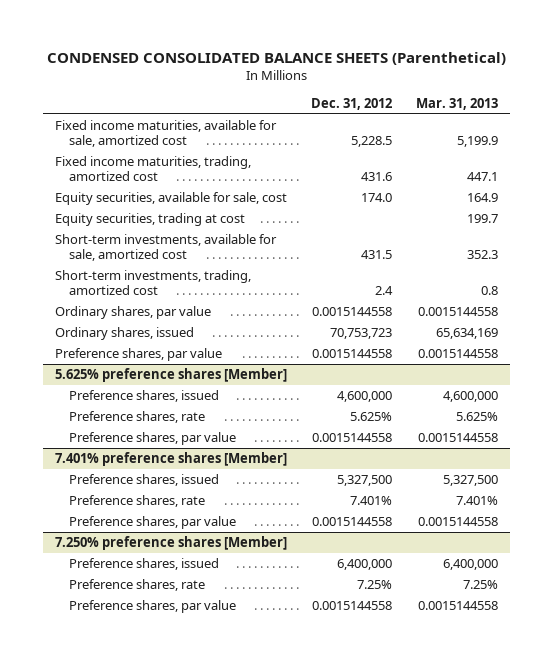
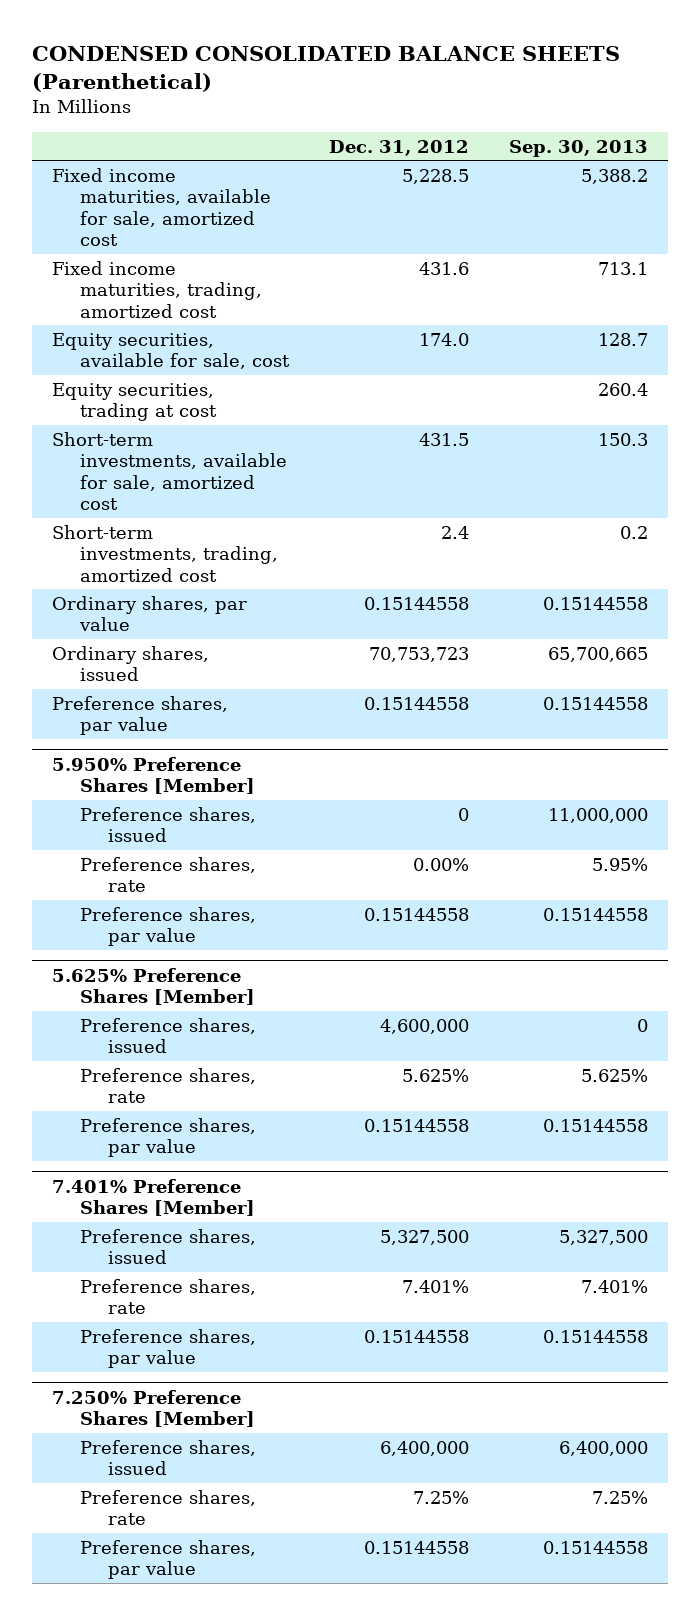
[416,98,499,111] Mar. 31, 2013 -> none
none -> [508,139,648,157] Sep. 30, 2013
[312,307,393,317] 0.0015144558 -> [364,596,470,610] 0.15144558
[312,349,393,359] 0.0015144558 -> [364,696,470,710] 0.15144558
none -> [52,756,256,795] 5.950% Preference Shares [Member]
none -> [80,806,257,843] Preference shares, issued
none -> [80,856,257,893] Preference shares, rate
none -> [80,906,257,947] Preference shares, par value
[54,368,287,383] 5.625% preference shares [Member] -> [52,967,256,1006] 5.625% Preference Shares [Member]
[312,433,393,443] 0.0015144558 -> [364,1118,470,1132] 0.15144558
[54,452,287,467] 7.401% preference shares [Member] -> [52,1178,256,1217] 7.401% Preference Shares [Member]
[312,517,393,527] 0.0015144558 -> [364,1329,470,1343] 0.15144558
[54,536,287,551] 7.250% preference shares [Member] -> [52,1389,256,1428] 7.250% Preference Shares [Member]
[312,601,393,611] 0.0015144558 -> [364,1540,470,1554] 0.15144558

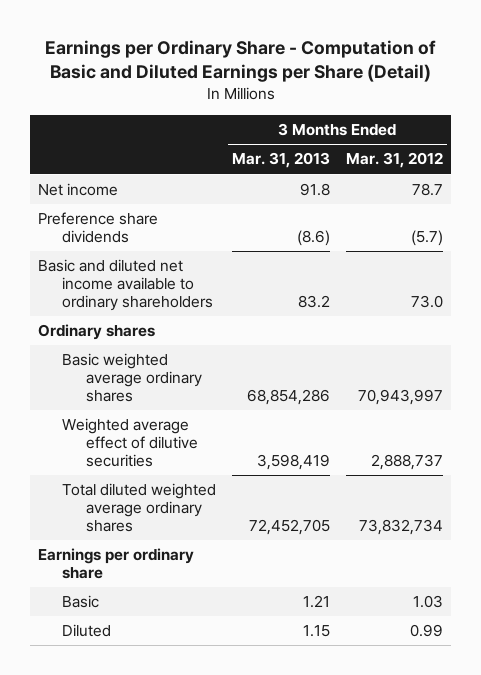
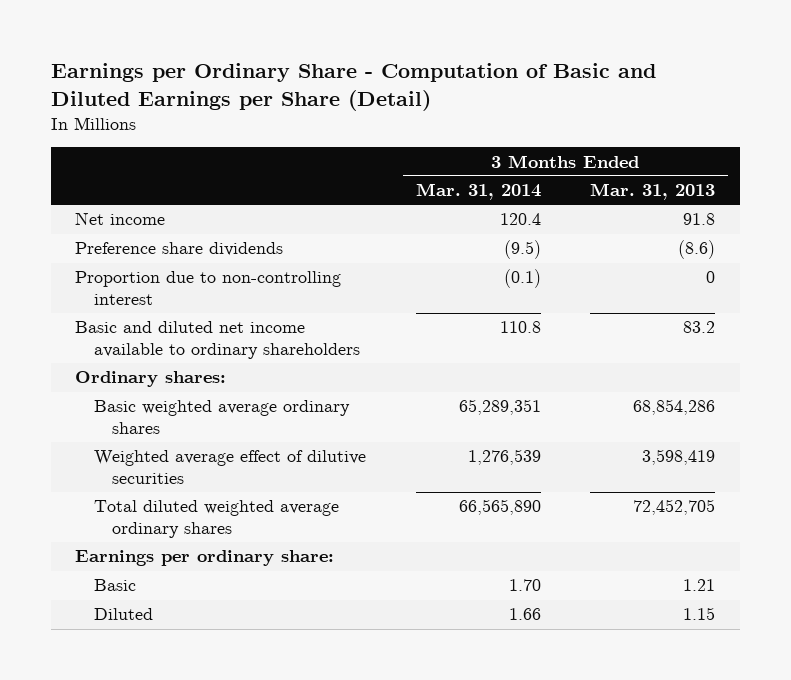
[345,152,443,169] Mar. 31, 2012 -> none
none -> [415,183,541,201] Mar. 31, 2014
none -> [75,271,342,305] Proportion due to non-controlling interest
[38,324,156,341] Ordinary shares -> [75,371,227,388] Ordinary shares:
[38,548,195,580] Earnings per ordinary share -> [75,550,335,567] Earnings per ordinary share:

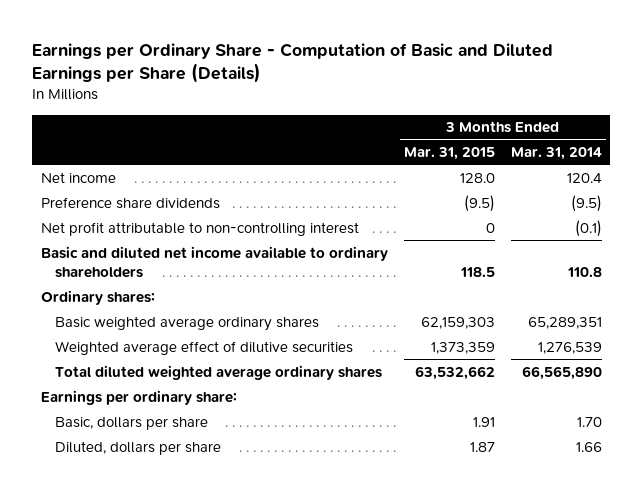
[50,63,656,111] Earnings per Ordinary Share - Computation of Basic and Diluted Earnings per Share (Detail) -> [32,42,554,84] Earnings per Ordinary Share - Computation of Basic and Diluted Earnings per Share (Details)
[590,183,716,201] Mar. 31, 2013 -> none
none -> [403,147,495,161] Mar. 31, 2015
[75,271,342,305] Proportion due to non-controlling interest -> [40,221,359,236] Net profit attributable to non-controlling interest
[93,579,136,592] Basic -> [54,416,208,430] Basic, dollars per share
[93,608,153,621] Diluted -> [54,440,221,455] Diluted, dollars per share

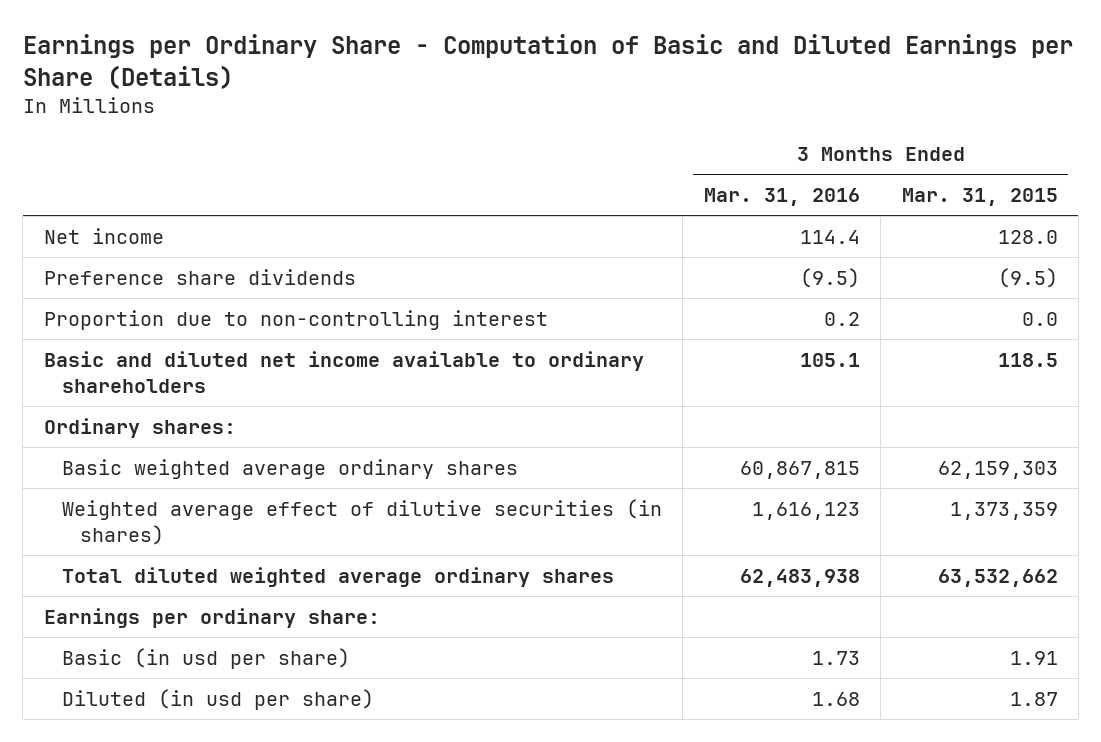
[510,147,602,161] Mar. 31, 2014 -> none
none -> [703,188,860,207] Mar. 31, 2016
[40,221,359,236] Net profit attributable to non-controlling interest -> [43,309,548,330] Proportion due to non-controlling interest
[485,222,495,233] 0 -> [1021,311,1058,326] 0.0
[54,340,353,355] Weighted average effect of dilutive securities -> [61,498,662,545] Weighted average effect of dilutive securities (in shares)
[54,416,208,430] Basic, dollars per share -> [61,647,350,669] Basic (in usd per share)
[54,440,221,455] Diluted, dollars per share -> [61,688,374,710] Diluted (in usd per share)

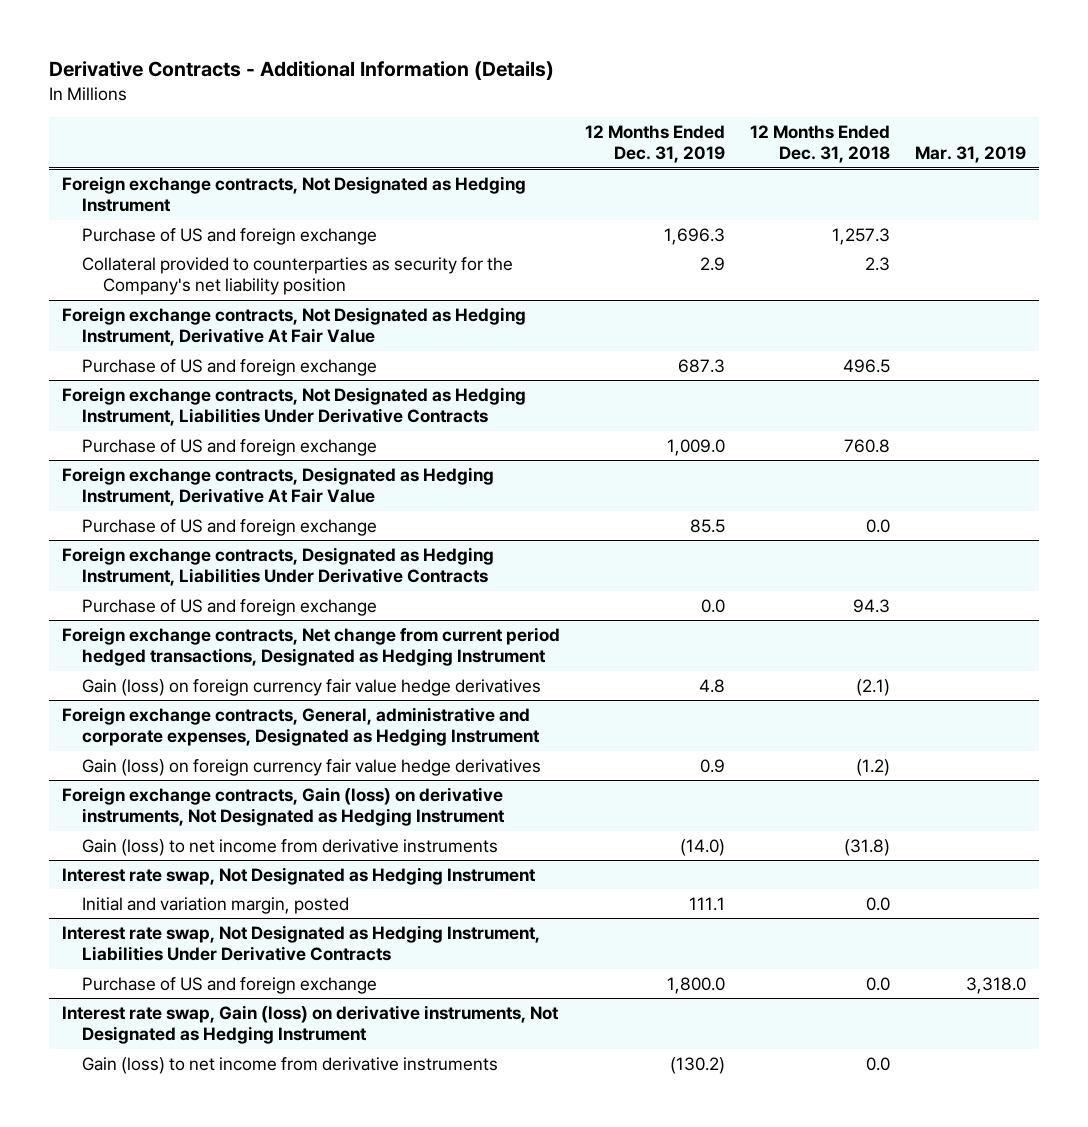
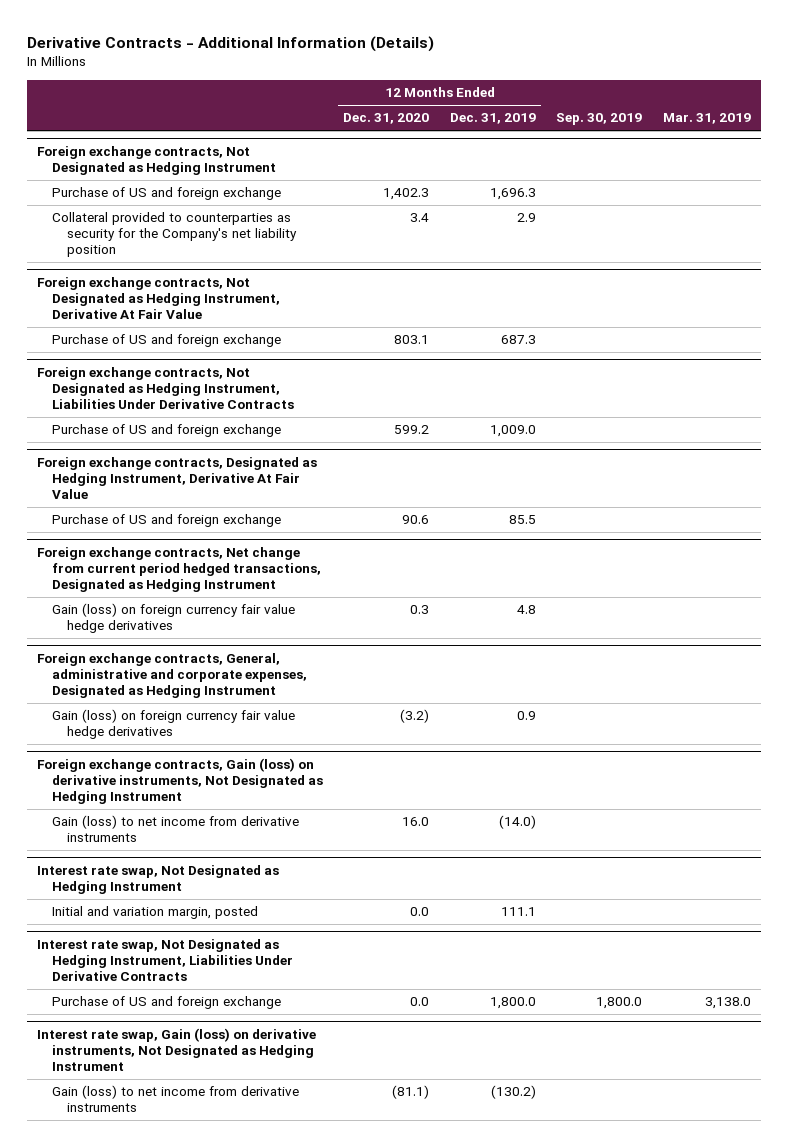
[750,124,891,164] 12 Months Ended Dec. 31, 2018 -> none
none -> [343,113,430,125] Dec. 31, 2020
none -> [556,113,643,126] Sep. 30, 2019
[61,546,494,587] Foreign exchange contracts, Designated as Hedging Instrument, Liabilities Under Derivative Contracts -> none
[82,598,378,616] Purchase of US and foreign exchange -> none
[966,976,1027,994] 3,318.0 -> [704,997,751,1010] 3,138.0

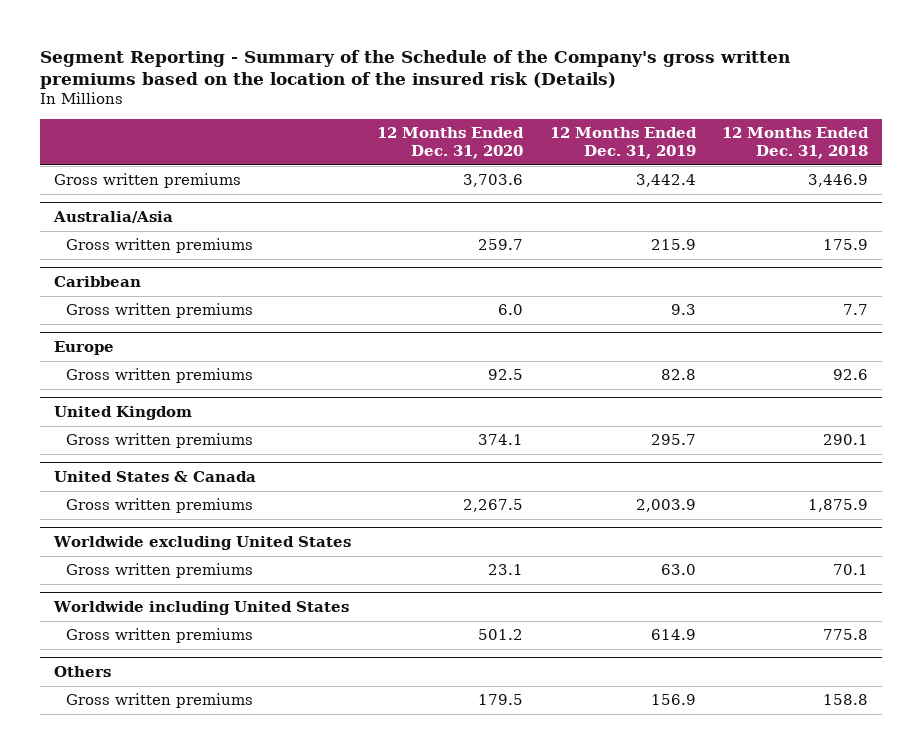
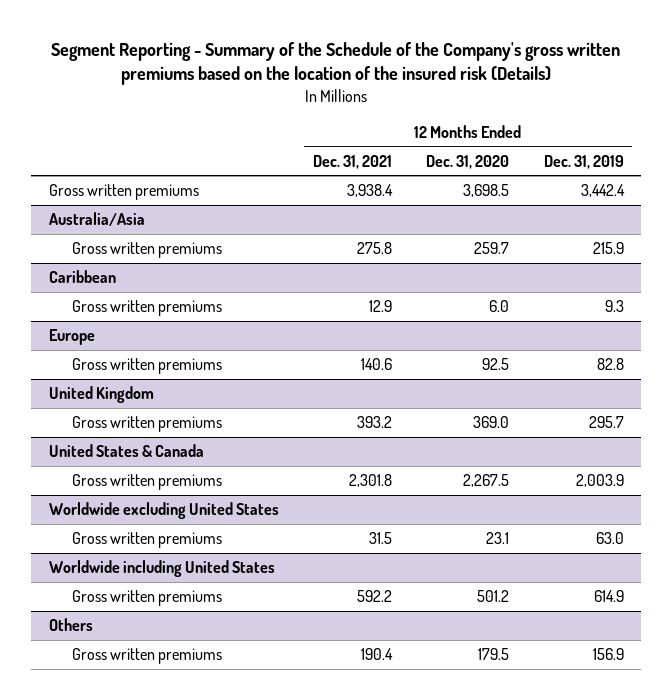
[722,127,870,159] 12 Months Ended Dec. 31, 2018 -> none
none -> [312,154,392,169] Dec. 31, 2021
[463,174,524,188] 3,703.6 -> [463,184,510,198] 3,698.5
[478,434,524,446] 374.1 -> [473,416,510,429] 369.0

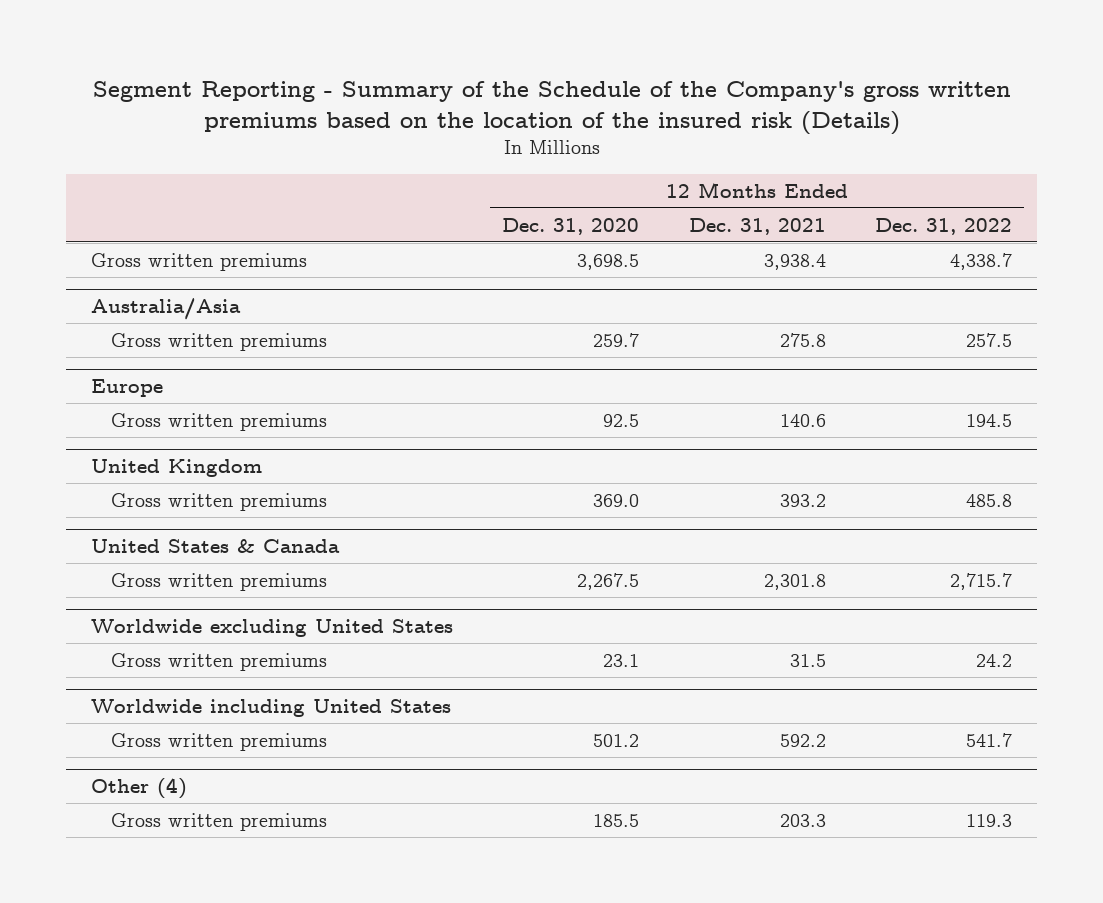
[543,154,624,169] Dec. 31, 2019 -> none
none -> [875,217,1013,235] Dec. 31, 2022
[48,270,116,284] Caribbean -> none
[71,300,222,317] Gross written premiums -> none
[48,618,93,632] Others -> [91,777,188,799] Other (4)
[360,648,393,661] 190.4 -> [779,813,826,827] 203.3
[478,648,510,661] 179.5 -> [593,813,640,827] 185.5

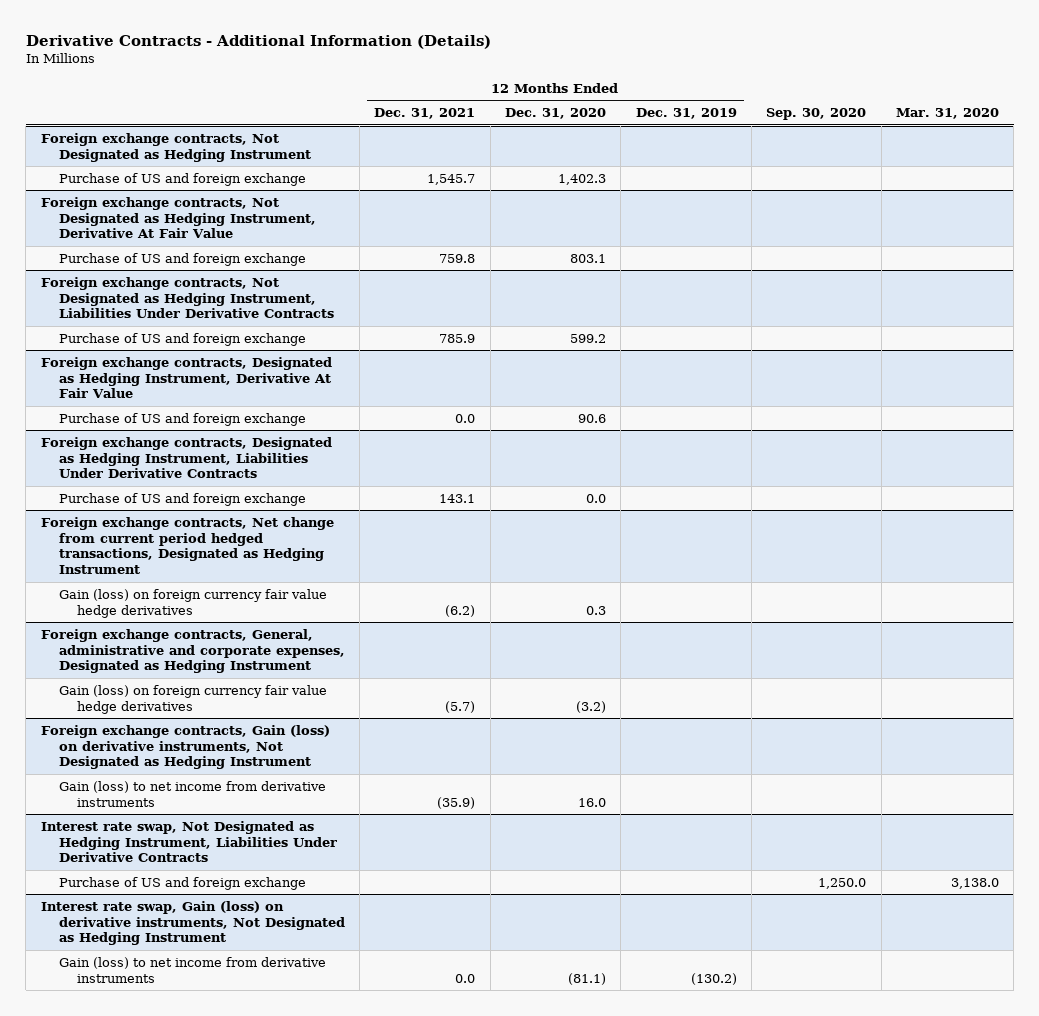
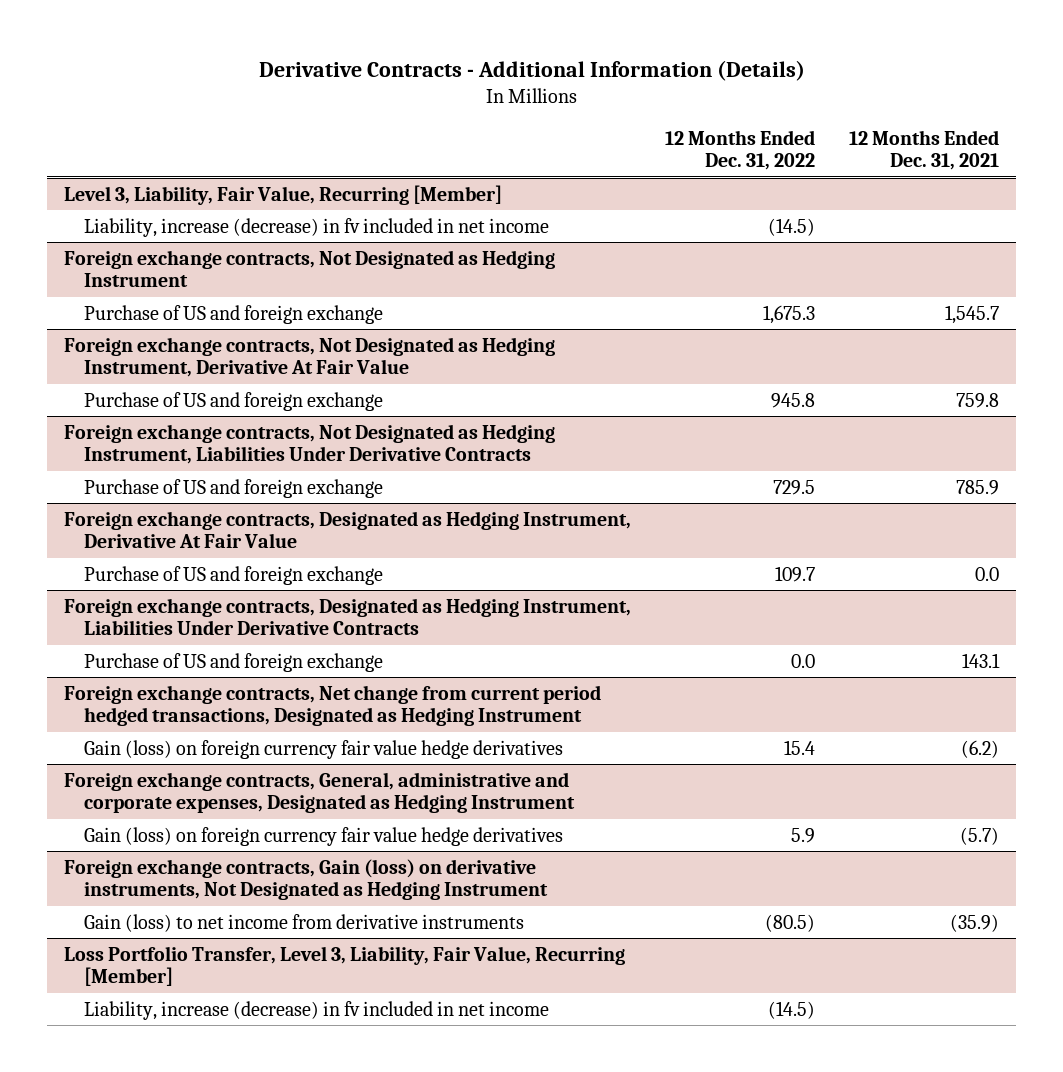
[504,108,606,120] Dec. 31, 2020 -> none
[635,108,737,120] Dec. 31, 2019 -> none
[766,108,867,121] Sep. 30, 2020 -> none
[895,108,999,120] Mar. 31, 2020 -> none
none -> [665,129,816,171] 12 Months Ended Dec. 31, 2022
none -> [64,184,503,205] Level 3, Liability, Fair Value, Recurring [Member]
none -> [84,217,550,237] Liability, increase (decrease) in fv included in net income
[40,820,337,863] Interest rate swap, Not Designated as Hedging Instrument, Liabilities Under Derivative Contracts -> none
[58,876,306,890] Purchase of US and foreign exchange -> none
[40,900,345,946] Interest rate swap, Gain (loss) on derivative instruments, Not Designated as Hedging Instrument -> none
[58,956,326,983] Gain (loss) to net income from derivative instruments -> none
none -> [64,945,626,987] Loss Portfolio Transfer, Level 3, Liability, Fair Value, Recurring [Member]
none -> [84,1000,550,1020] Liability, increase (decrease) in fv included in net income

